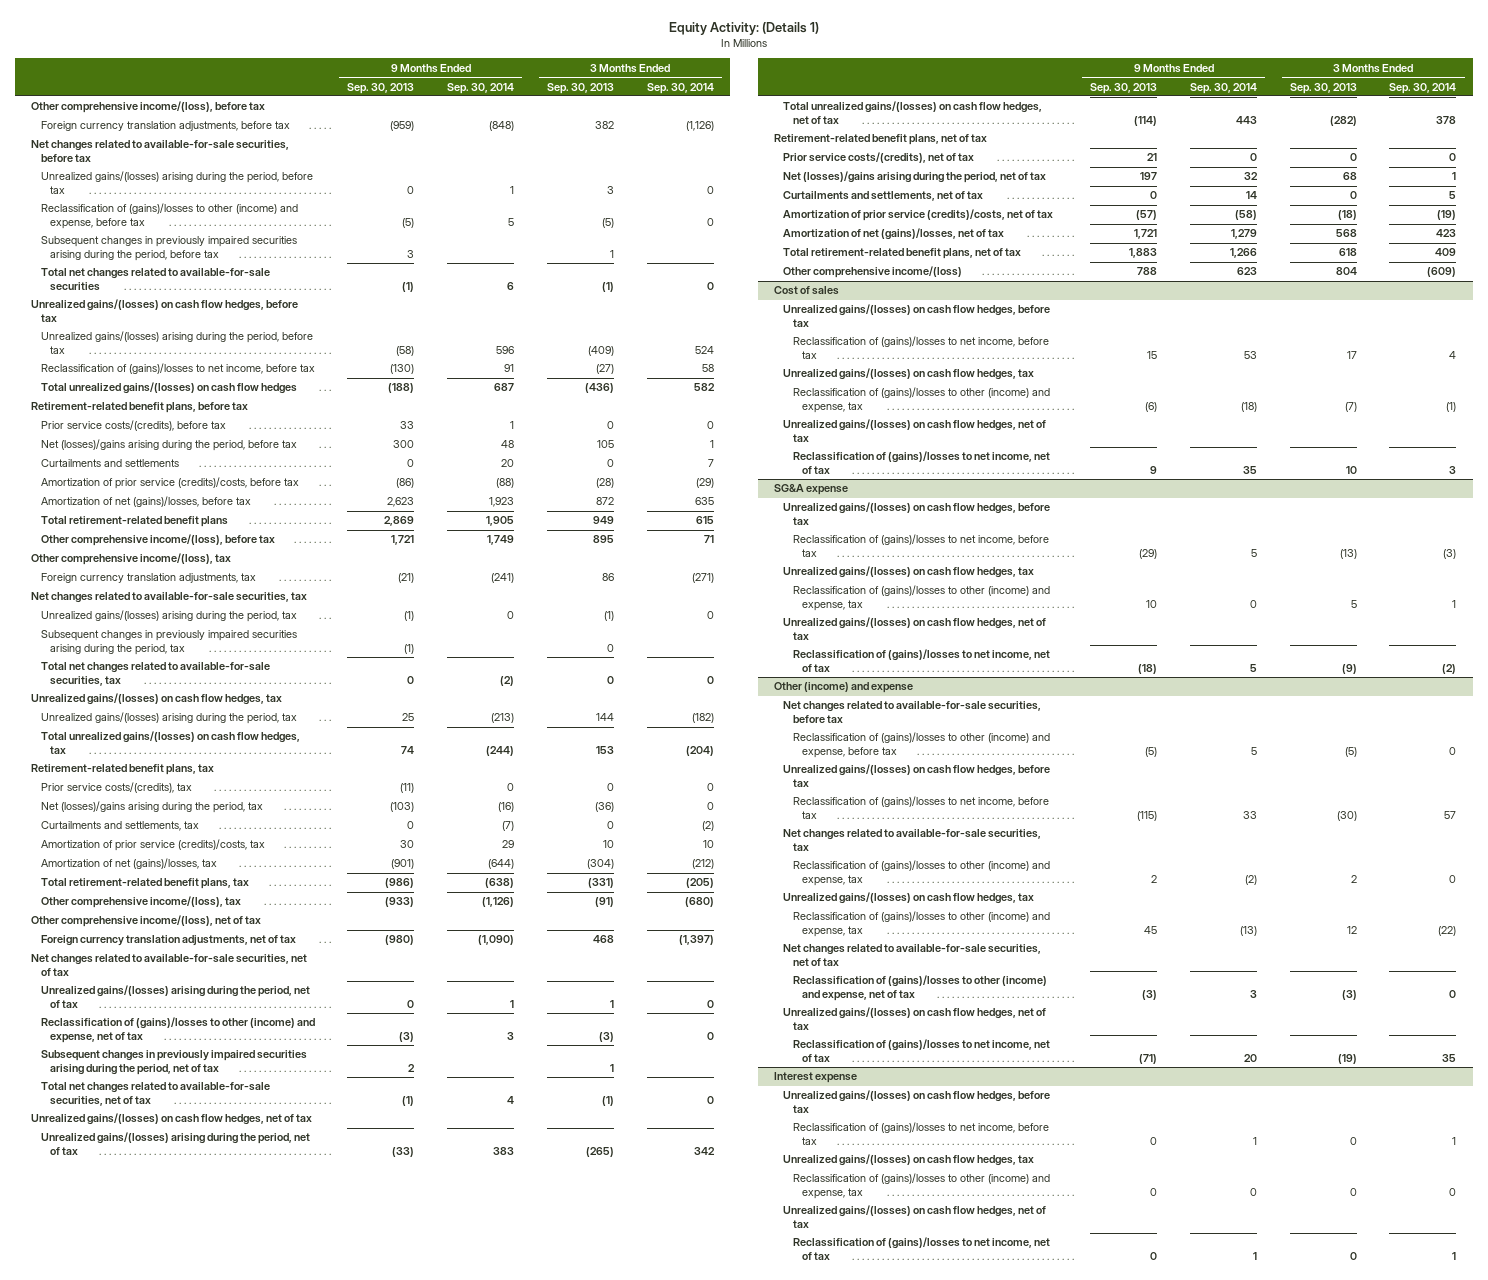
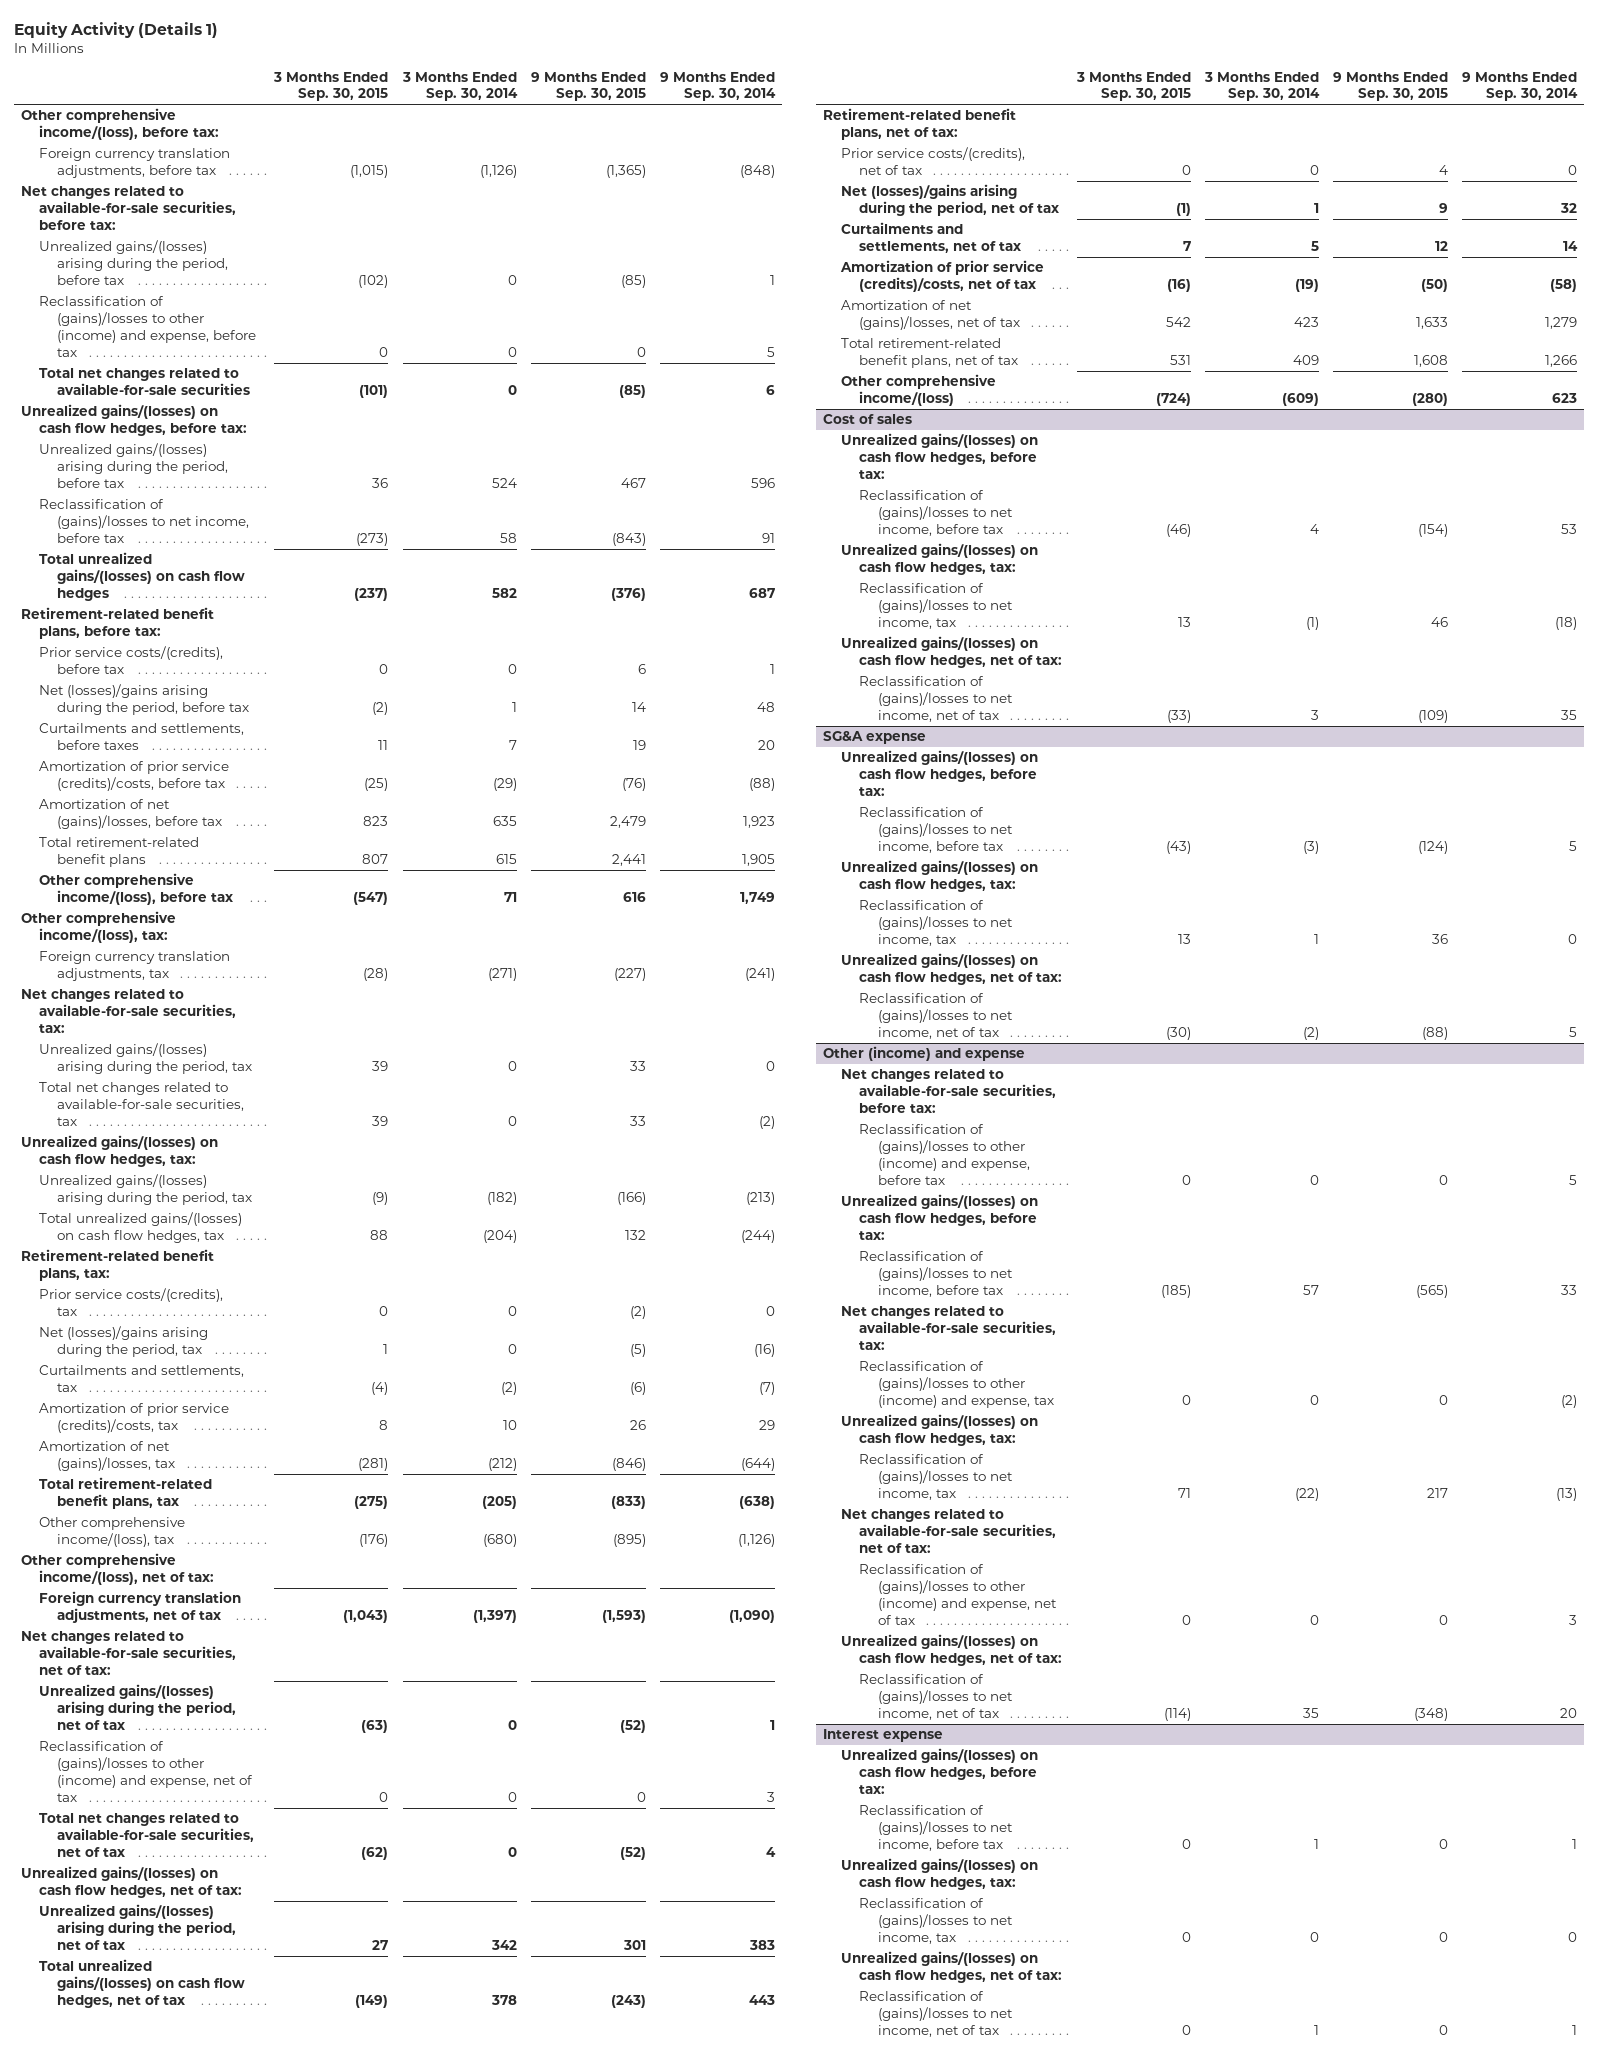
[668,22,819,36] Equity Activity: (Details 1) -> [13,21,218,38] Equity Activity (Details 1)
[347,82,415,94] Sep. 30, 2013 -> none
[546,82,614,94] Sep. 30, 2013 -> none
none -> [273,71,389,102] 3 Months Ended Sep. 30, 2015
none -> [530,71,646,102] 9 Months Ended Sep. 30, 2015
[31,101,266,114] Other comprehensive income/(loss), before tax -> [20,108,219,141] Other comprehensive income/(loss), before tax:
[31,140,290,162] Net changes related to available-for-sale securities, before tax -> [20,186,236,230] Net changes related to available-for-sale securities, before tax:
[40,236,297,261] Subsequent changes in previously impaired securities arising during the period, before tax -> none
[31,299,299,322] Unrealized gains/(losses) on cash flow hedges, before tax -> [20,404,247,437] Unrealized gains/(losses) on cash flow hedges, before tax:
[31,402,249,414] Retirement-related benefit plans, before tax -> [20,607,214,640] Retirement-related benefit plans, before tax:
[40,459,179,468] Curtailments and settlements -> [38,723,244,751] Curtailments and settlements, before taxes
[31,553,232,566] Other comprehensive income/(loss), tax -> [20,911,176,944] Other comprehensive income/(loss), tax:
[31,592,308,604] Net changes related to available-for-sale securities, tax -> [20,989,236,1033] Net changes related to available-for-sale securities, tax:
[40,630,297,655] Subsequent changes in previously impaired securities arising during the period, tax -> none
[31,693,283,706] Unrealized gains/(losses) on cash flow hedges, tax -> [20,1135,218,1168] Unrealized gains/(losses) on cash flow hedges, tax:
[31,764,215,776] Retirement-related benefit plans, tax -> [20,1249,214,1282] Retirement-related benefit plans, tax:
[31,915,262,928] Other comprehensive income/(loss), net of tax -> [20,1553,214,1586] Other comprehensive income/(loss), net of tax:
[31,954,308,976] Net changes related to available-for-sale securities, net of tax -> [20,1631,236,1675] Net changes related to available-for-sale securities, net of tax:
[40,1050,307,1075] Subsequent changes in previously impaired securities arising during the period, net of tax -> none
[31,1113,313,1126] Unrealized gains/(losses) on cash flow hedges, net of tax -> [20,1866,242,1899] Unrealized gains/(losses) on cash flow hedges, net of tax:
[774,134,988,146] Retirement-related benefit plans, net of tax -> [822,108,1016,141] Retirement-related benefit plans, net of tax:
[783,304,1051,327] Unrealized gains/(losses) on cash flow hedges, before tax -> [841,433,1039,479] Unrealized gains/(losses) on cash flow hedges, before tax:
[783,368,1035,381] Unrealized gains/(losses) on cash flow hedges, tax -> [841,543,1039,576] Unrealized gains/(losses) on cash flow hedges, tax:
[792,387,1050,413] Reclassification of (gains)/losses to other (income) and expense, tax -> [859,583,1013,629] Reclassification of (gains)/losses to net income, tax
[783,419,1047,442] Unrealized gains/(losses) on cash flow hedges, net of tax -> [841,636,1063,669] Unrealized gains/(losses) on cash flow hedges, net of tax:
[783,502,1051,525] Unrealized gains/(losses) on cash flow hedges, before tax -> [841,750,1039,796] Unrealized gains/(losses) on cash flow hedges, before tax:
[783,566,1035,579] Unrealized gains/(losses) on cash flow hedges, tax -> [841,860,1039,893] Unrealized gains/(losses) on cash flow hedges, tax:
[792,585,1050,611] Reclassification of (gains)/losses to other (income) and expense, tax -> [859,900,1013,946] Reclassification of (gains)/losses to net income, tax
[783,617,1047,640] Unrealized gains/(losses) on cash flow hedges, net of tax -> [841,953,1063,986] Unrealized gains/(losses) on cash flow hedges, net of tax:
[783,701,1042,723] Net changes related to available-for-sale securities, before tax -> [841,1069,1057,1113] Net changes related to available-for-sale securities, before tax:
[783,764,1051,787] Unrealized gains/(losses) on cash flow hedges, before tax -> [841,1194,1039,1240] Unrealized gains/(losses) on cash flow hedges, before tax:
[783,829,1042,851] Net changes related to available-for-sale securities, tax -> [841,1306,1057,1350] Net changes related to available-for-sale securities, tax:
[783,892,1035,905] Unrealized gains/(losses) on cash flow hedges, tax -> [841,1414,1039,1447] Unrealized gains/(losses) on cash flow hedges, tax:
[792,911,1050,937] Reclassification of (gains)/losses to other (income) and expense, tax -> [859,1454,1013,1500] Reclassification of (gains)/losses to net income, tax
[783,944,1042,966] Net changes related to available-for-sale securities, net of tax -> [841,1509,1057,1553] Net changes related to available-for-sale securities, net of tax:
[783,1007,1047,1030] Unrealized gains/(losses) on cash flow hedges, net of tax -> [841,1634,1063,1667] Unrealized gains/(losses) on cash flow hedges, net of tax:
[783,1090,1051,1113] Unrealized gains/(losses) on cash flow hedges, before tax -> [841,1748,1039,1794] Unrealized gains/(losses) on cash flow hedges, before tax:
[783,1154,1035,1167] Unrealized gains/(losses) on cash flow hedges, tax -> [841,1858,1039,1891] Unrealized gains/(losses) on cash flow hedges, tax:
[792,1173,1050,1199] Reclassification of (gains)/losses to other (income) and expense, tax -> [859,1898,1013,1944] Reclassification of (gains)/losses to net income, tax
[783,1205,1047,1228] Unrealized gains/(losses) on cash flow hedges, net of tax -> [841,1951,1063,1984] Unrealized gains/(losses) on cash flow hedges, net of tax:

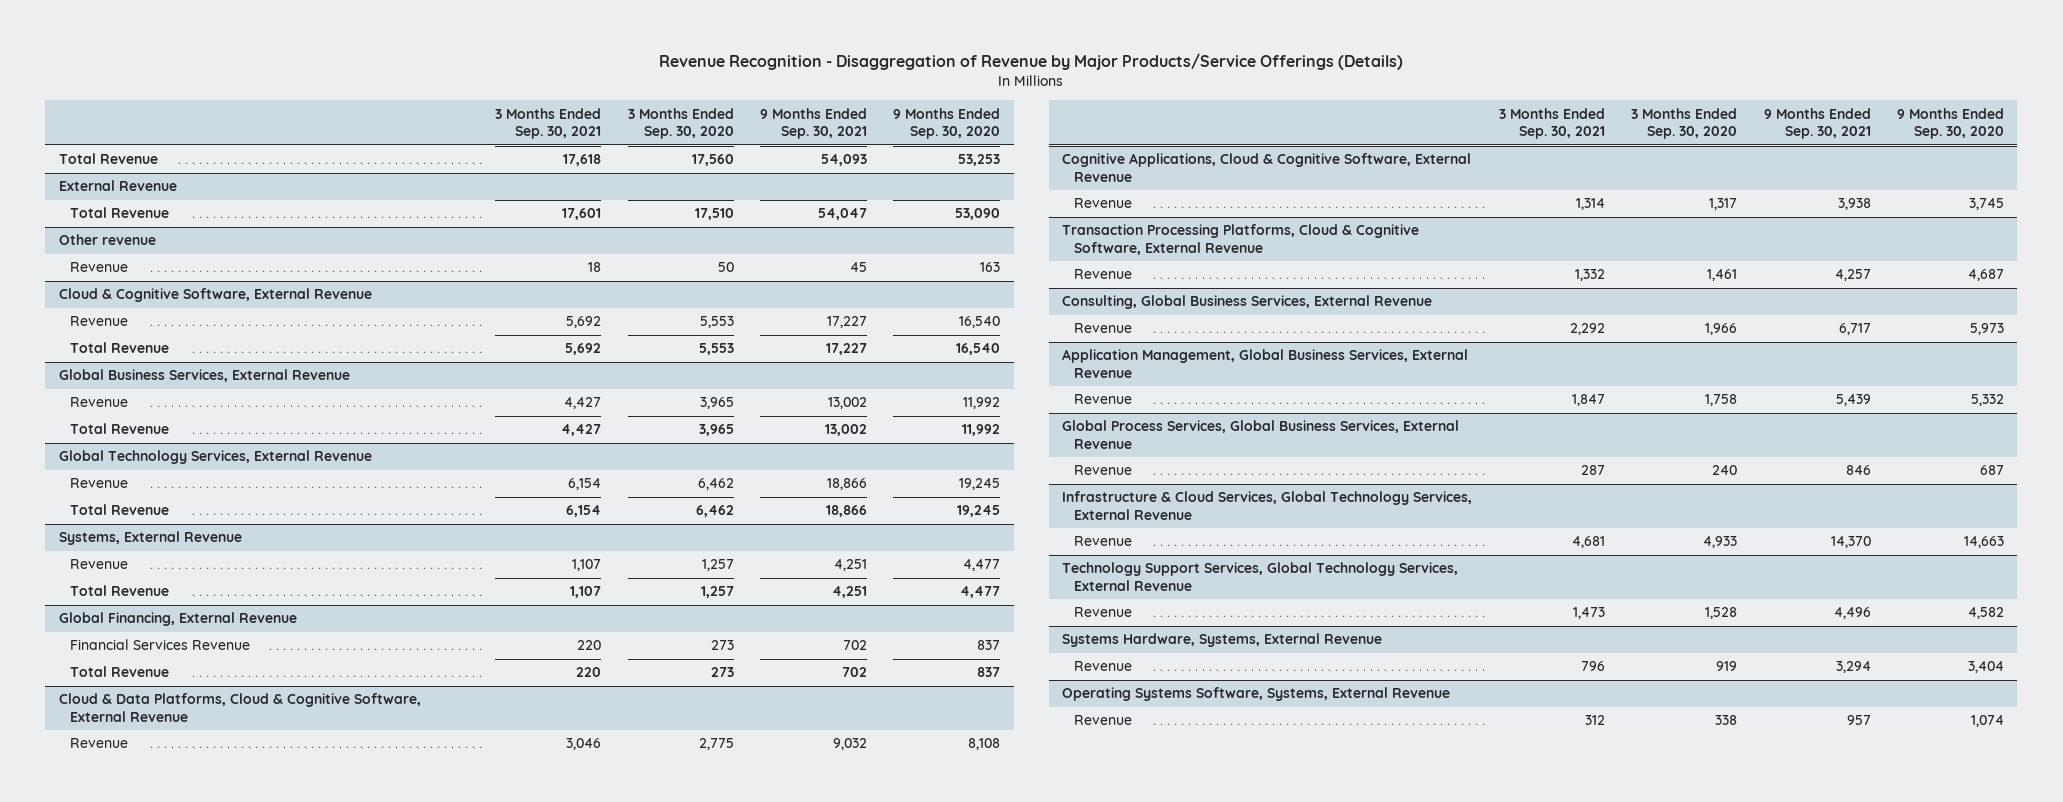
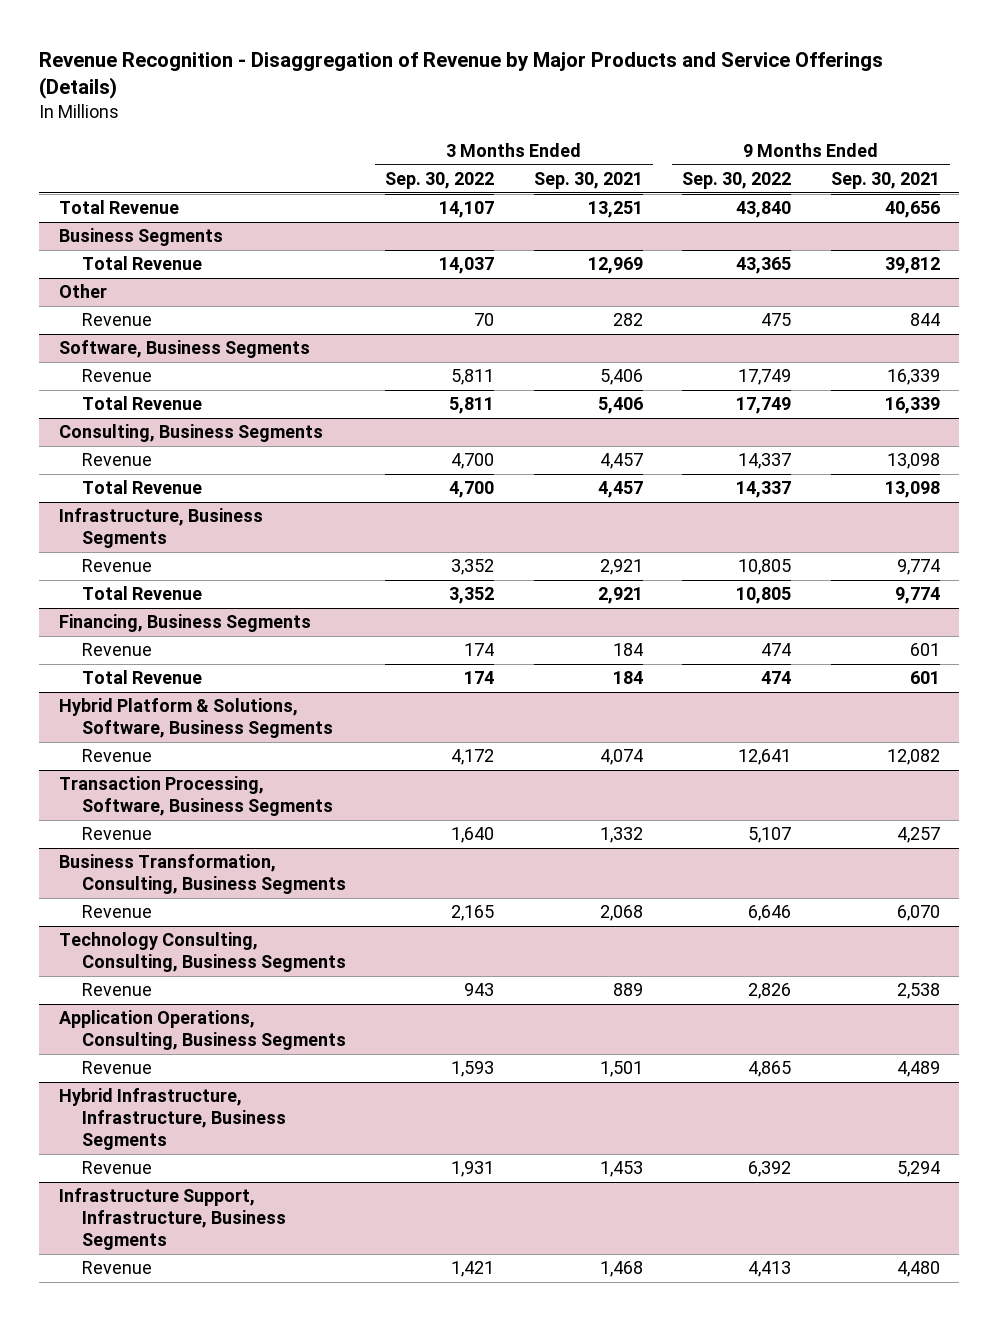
[659,53,1404,71] Revenue Recognition - Disaggregation of Revenue by Major Products/Service Offerings (Details) -> [39,51,884,100] Revenue Recognition - Disaggregation of Revenue by Major Products and Service Offerings (Details)
[627,107,734,140] 3 Months Ended Sep. 30, 2020 -> none
[893,107,1001,140] 9 Months Ended Sep. 30, 2020 -> none
none -> [385,171,495,189] Sep. 30, 2022
none -> [682,171,792,189] Sep. 30, 2022
[58,180,177,192] External Revenue -> none
[58,288,372,303] Cloud & Cognitive Software, External Revenue -> none
[58,369,350,383] Global Business Services, External Revenue -> none
[58,450,372,465] Global Technology Services, External Revenue -> none
[58,531,242,546] Systems, External Revenue -> none
[58,612,297,627] Global Financing, External Revenue -> none
[70,639,251,651] Financial Services Revenue -> none
[70,666,170,678] Total Revenue -> none
[58,693,421,722] Cloud & Data Platforms, Cloud & Cognitive Software, External Revenue -> none
[1062,153,1472,182] Cognitive Applications, Cloud & Cognitive Software, External Revenue -> none
[1073,198,1132,209] Revenue -> none
[1062,224,1420,255] Transaction Processing Platforms, Cloud & Cognitive Software, External Revenue -> none
[563,154,602,167] 17,618 -> [587,201,643,219] 13,251
[821,154,868,167] 54,093 -> [884,201,940,219] 40,656
none -> [58,228,223,247] Business Segments
[562,208,602,221] 17,601 -> [587,257,643,275] 12,969
[818,208,868,221] 54,047 -> [884,257,940,275] 39,812
[58,234,156,246] Other revenue -> [58,284,107,299] Other
[588,262,602,273] 18 -> [612,313,643,327] 282
[850,262,868,273] 45 -> [909,313,940,327] 844
none -> [58,340,310,359] Software, Business Segments
[566,316,602,329] 5,692 -> [599,369,643,386] 5,406
[827,316,868,329] 17,227 -> [886,369,940,386] 16,339
[565,343,602,356] 5,692 -> [597,397,643,415] 5,406
[826,343,868,356] 17,227 -> [884,397,940,415] 16,339
none -> [58,424,323,443] Consulting, Business Segments
[564,397,602,410] 4,427 -> [599,453,643,470] 4,457
[828,397,868,410] 13,002 -> [886,453,940,470] 13,098
[561,424,602,437] 4,427 -> [597,481,643,499] 4,457
[825,424,868,437] 13,002 -> [884,481,940,499] 13,098
none -> [58,508,263,549] Infrastructure, Business Segments
[568,478,602,491] 6,154 -> [599,559,643,576] 2,921
[827,478,868,491] 18,866 -> [896,559,940,576] 9,774
[566,505,602,518] 6,154 -> [597,587,643,605] 2,921
[826,505,868,518] 18,866 -> [894,587,940,605] 9,774
none -> [58,614,311,633] Financing, Business Segments
[572,559,602,572] 1,107 -> [612,643,643,657] 184
[834,559,868,572] 4,251 -> [909,643,940,657] 601
[570,586,602,599] 1,107 -> [612,671,643,685] 184
[832,586,868,599] 4,251 -> [909,671,940,685] 601
none -> [58,698,333,739] Hybrid Platform & Solutions, Software, Business Segments
[566,738,602,751] 3,046 -> [599,749,643,766] 4,074
[833,738,868,751] 9,032 -> [886,749,940,766] 12,082
none -> [58,776,333,817] Transaction Processing, Software, Business Segments
[1062,295,1433,310] Consulting, Global Business Services, External Revenue -> none
[1062,349,1469,378] Application Management, Global Business Services, External Revenue -> none
[1062,420,1460,449] Global Process Services, Global Business Services, External Revenue -> none
[1062,491,1473,520] Infrastructure & Cloud Services, Global Technology Services, External Revenue -> none
[1062,562,1459,591] Technology Support Services, Global Technology Services, External Revenue -> none
[1062,633,1383,648] Systems Hardware, Systems, External Revenue -> none
[1073,661,1132,672] Revenue -> none
[1062,687,1451,702] Operating Systems Software, Systems, External Revenue -> none
[1073,715,1132,726] Revenue -> none
none -> [58,854,346,895] Business Transformation, Consulting, Business Segments
[1569,323,1605,336] 2,292 -> [599,905,643,922] 2,068
[1838,323,1871,336] 6,717 -> [896,905,940,922] 6,070
none -> [58,932,346,973] Technology Consulting, Consulting, Business Segments
[1571,394,1605,407] 1,847 -> [612,983,643,997] 889
[1835,394,1871,407] 5,439 -> [896,983,940,1000] 2,538
none -> [58,1010,346,1051] Application Operations, Consulting, Business Segments
[1580,465,1605,476] 287 -> [599,1061,643,1078] 1,501
[1845,465,1871,476] 846 -> [896,1061,940,1078] 4,489
none -> [58,1088,286,1151] Hybrid Infrastructure, Infrastructure, Business Segments
[1571,536,1605,549] 4,681 -> [599,1161,643,1178] 1,453
[1830,536,1871,549] 14,370 -> [896,1161,940,1178] 5,294
none -> [58,1188,286,1251] Infrastructure Support, Infrastructure, Business Segments
[1572,607,1605,620] 1,473 -> [599,1261,643,1278] 1,468
[1833,607,1871,620] 4,496 -> [896,1261,940,1278] 4,480

